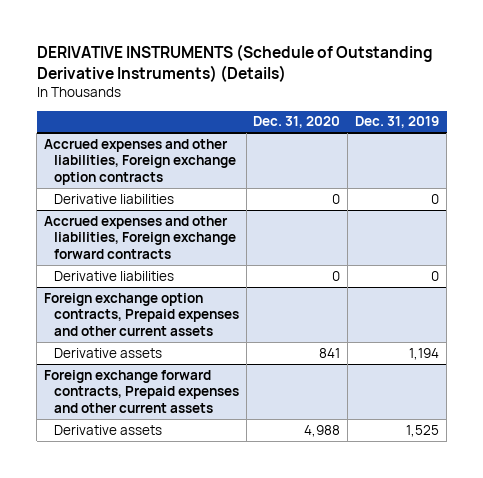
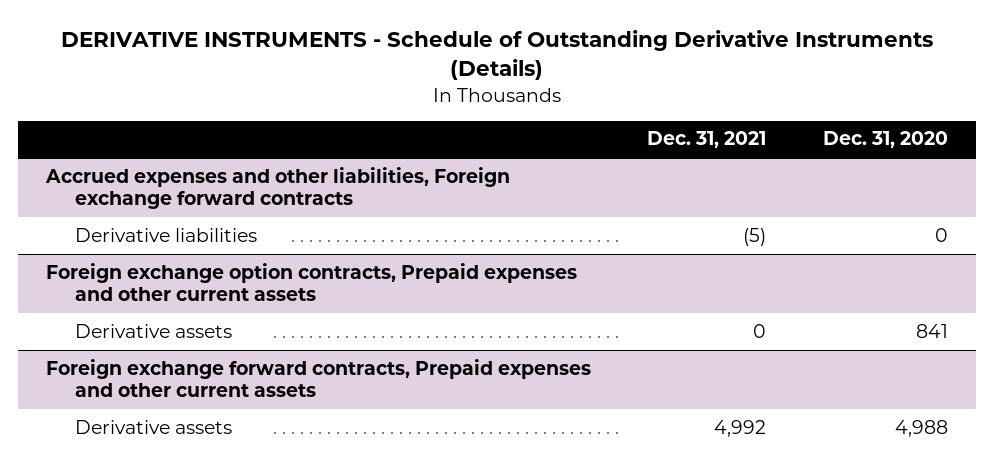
[36,43,433,82] DERIVATIVE INSTRUMENTS (Schedule of Outstanding Derivative Instruments) (Details) -> [60,29,933,81] DERIVATIVE INSTRUMENTS - Schedule of Outstanding Derivative Instruments (Details)
[355,116,440,129] Dec. 31, 2019 -> none
none -> [647,131,767,149] Dec. 31, 2021
[43,138,236,186] Accrued expenses and other liabilities, Foreign exchange option contracts -> none
[53,193,174,204] Derivative liabilities -> none

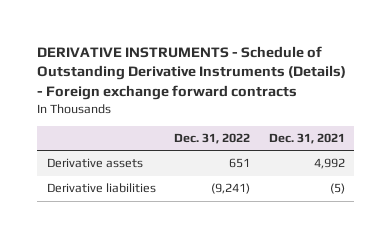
[60,29,933,81] DERIVATIVE INSTRUMENTS - Schedule of Outstanding Derivative Instruments (Details) -> [37,45,347,100] DERIVATIVE INSTRUMENTS - Schedule of Outstanding Derivative Instruments (Details) - Foreign exchange forward contracts
[822,131,948,149] Dec. 31, 2020 -> none
none -> [174,132,251,144] Dec. 31, 2022
[44,166,510,210] Accrued expenses and other liabilities, Foreign exchange forward contracts -> none
[74,227,257,242] Derivative liabilities -> none
[45,262,577,302] Foreign exchange option contracts, Prepaid expenses and other current assets -> none
[74,323,232,338] Derivative assets -> none
[45,358,591,398] Foreign exchange forward contracts, Prepaid expenses and other current assets -> none
none -> [46,183,156,194] Derivative liabilities

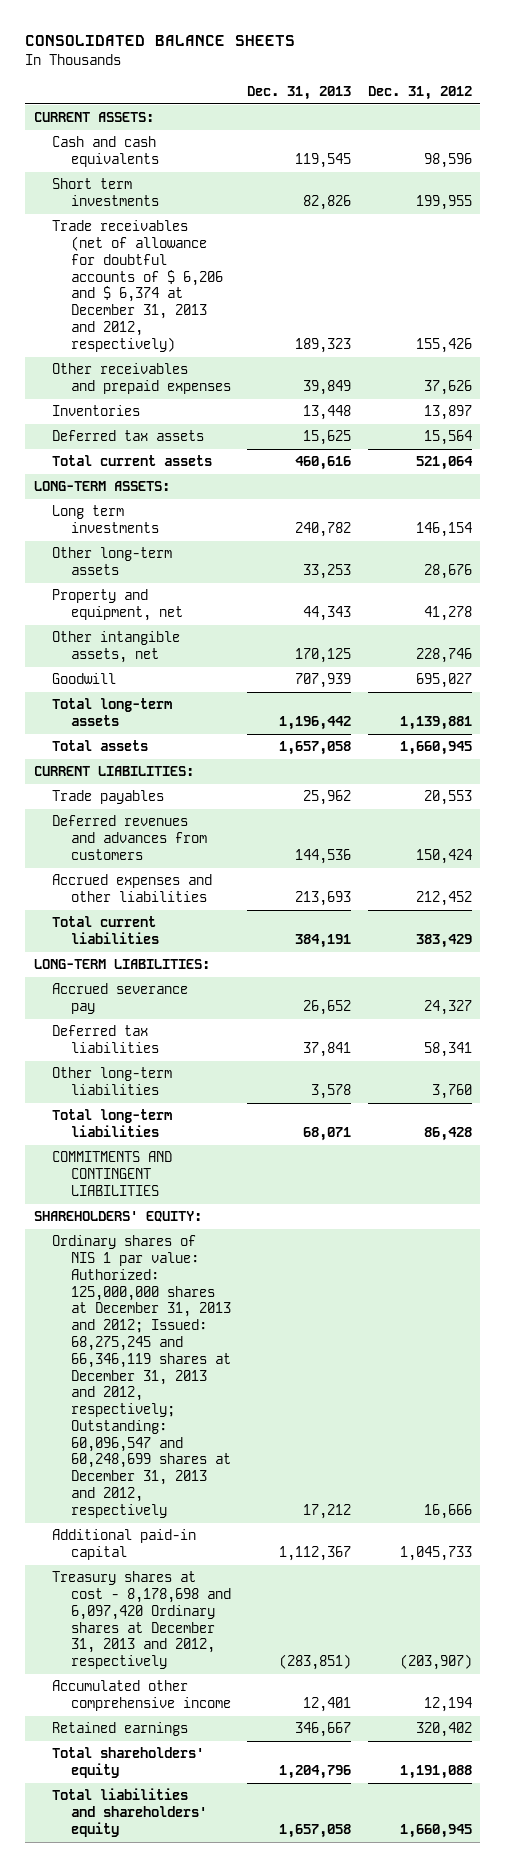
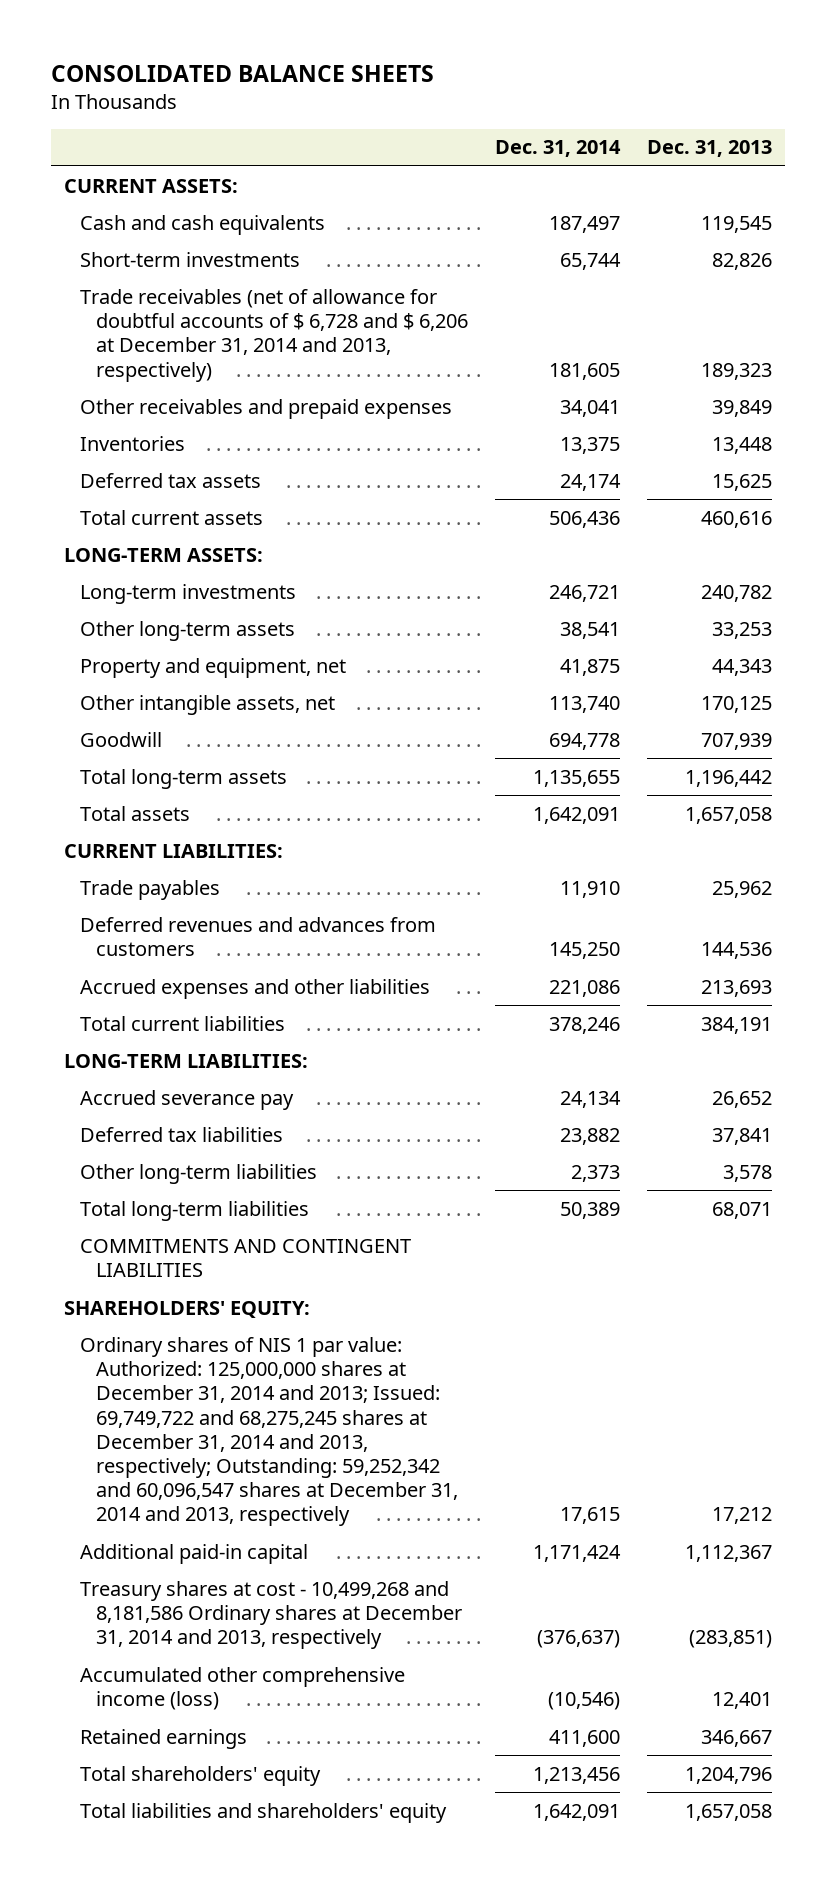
[367,85,472,100] Dec. 31, 2012 -> none
none -> [494,140,621,158] Dec. 31, 2014
[52,178,159,207] Short term investments -> [79,251,300,267] Short-term investments
[52,220,223,352] Trade receivables (net of allowance for doubtful accounts of $ 6,206 and $ 6,374 at December 31, 2013 and 2012, respectively) -> [79,288,468,382] Trade receivables (net of allowance for doubtful accounts of $ 6,728 and $ 6,206 at December 31, 2014 and 2013, respectively)
[52,505,159,534] Long term investments -> [79,583,296,604] Long-term investments
[52,1235,231,1518] Ordinary shares of NIS 1 par value: Authorized: 125,000,000 shares at December 31, 2013 and 2012; Issued: 68,275,245 and 66,346,119 shares at December 31, 2013 and 2012, respectively; Outstanding: 60,096,547 and 60,248,699 shares at December 31, 2013 and 2012, respectively -> [79,1336,458,1527] Ordinary shares of NIS 1 par value: Authorized: 125,000,000 shares at December 31, 2014 and 2013; Issued: 69,749,722 and 68,275,245 shares at December 31, 2014 and 2013, respectively; Outstanding: 59,252,342 and 60,096,547 shares at December 31, 2014 and 2013, respectively
[52,1571,231,1670] Treasury shares at cost - 8,178,698 and 6,097,420 Ordinary shares at December 31, 2013 and 2012, respectively -> [79,1580,462,1650] Treasury shares at cost - 10,499,268 and 8,181,586 Ordinary shares at December 31, 2014 and 2013, respectively
[52,1680,231,1712] Accumulated other comprehensive income -> [79,1666,405,1711] Accumulated other comprehensive income (loss)

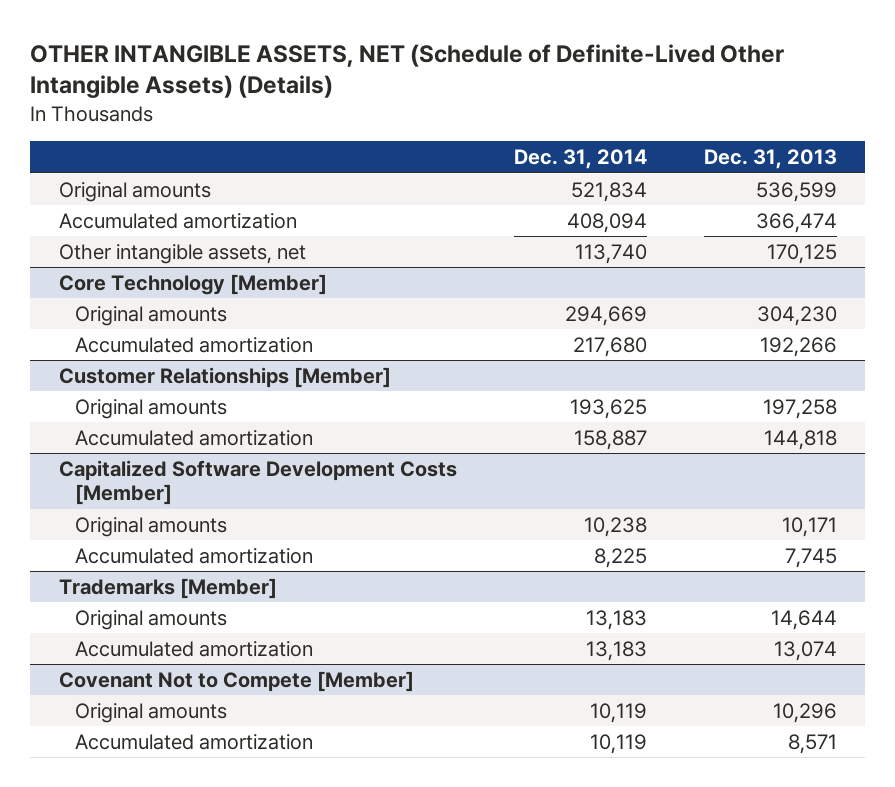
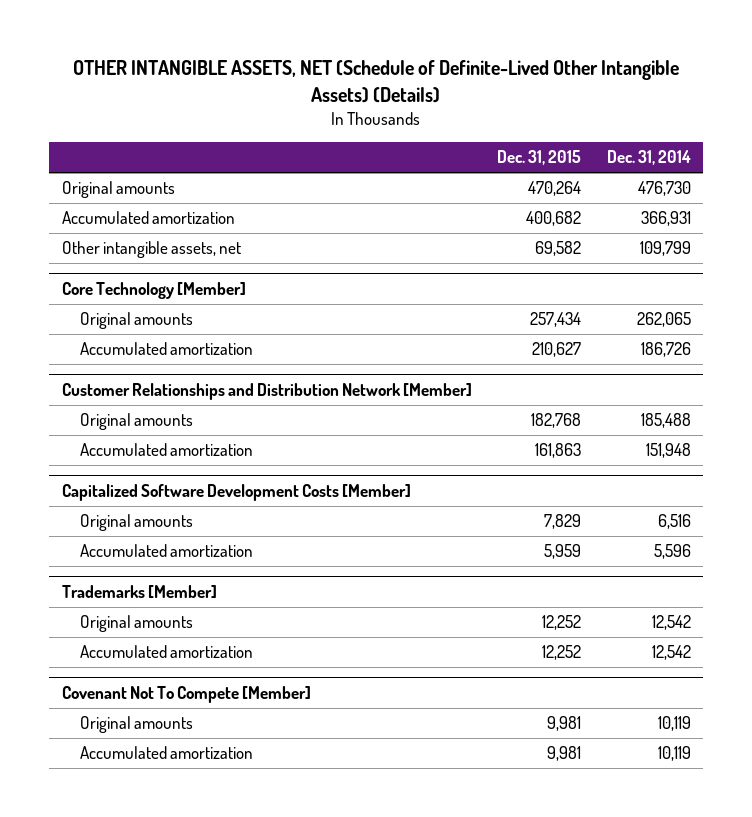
[703,149,837,170] Dec. 31, 2013 -> none
none -> [497,150,582,166] Dec. 31, 2015
[570,181,647,202] 521,834 -> [637,181,691,197] 476,730
[566,212,647,233] 408,094 -> [640,211,691,227] 366,931
[574,243,647,264] 113,740 -> [639,241,691,257] 109,799
[564,305,647,326] 294,669 -> [636,312,691,328] 262,065
[572,336,647,357] 217,680 -> [640,342,691,358] 186,726
[58,366,391,388] Customer Relationships [Member] -> [61,383,472,401] Customer Relationships and Distribution Network [Member]
[569,398,647,419] 193,625 -> [640,413,691,429] 185,488
[573,429,647,450] 158,887 -> [645,443,691,459] 151,948
[583,516,647,537] 10,238 -> [657,514,691,530] 6,516
[593,547,647,568] 8,225 -> [653,544,691,560] 5,596
[585,609,647,630] 13,183 -> [651,615,691,631] 12,542
[585,640,647,661] 13,183 -> [651,645,691,661] 12,542
[58,670,414,692] Covenant Not to Compete [Member] -> [61,686,311,704] Covenant Not To Compete [Member]

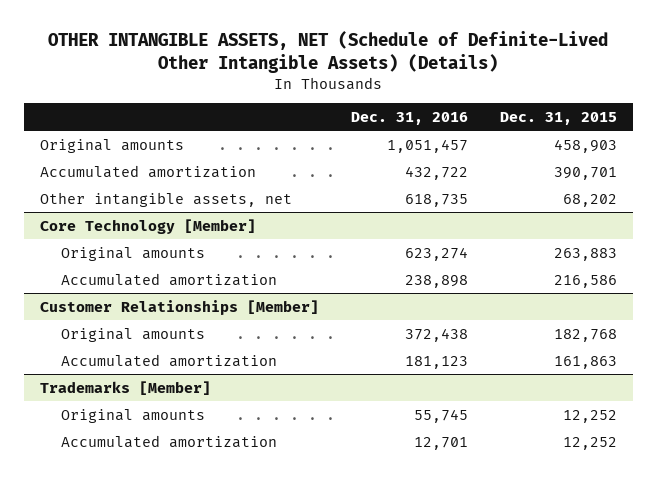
[606,150,691,166] Dec. 31, 2014 -> none
none -> [350,111,468,125] Dec. 31, 2016
[528,181,582,197] 470,264 -> [554,138,618,153] 458,903
[526,211,582,227] 400,682 -> [554,166,618,180] 390,701
[535,241,582,257] 69,582 -> [563,193,618,207] 68,202
[530,312,582,328] 257,434 -> [554,247,618,261] 263,883
[532,342,582,358] 210,627 -> [554,274,618,288] 216,586
[61,383,472,401] Customer Relationships and Distribution Network [Member] -> [39,299,319,315] Customer Relationships [Member]
[61,484,411,502] Capitalized Software Development Costs [Member] -> none
[79,514,193,532] Original amounts -> none
[79,544,253,558] Accumulated amortization -> none
[61,686,311,704] Covenant Not To Compete [Member] -> none
[79,716,193,734] Original amounts -> none
[79,746,253,760] Accumulated amortization -> none

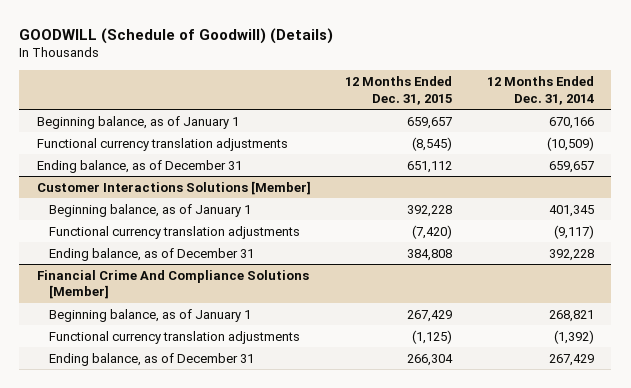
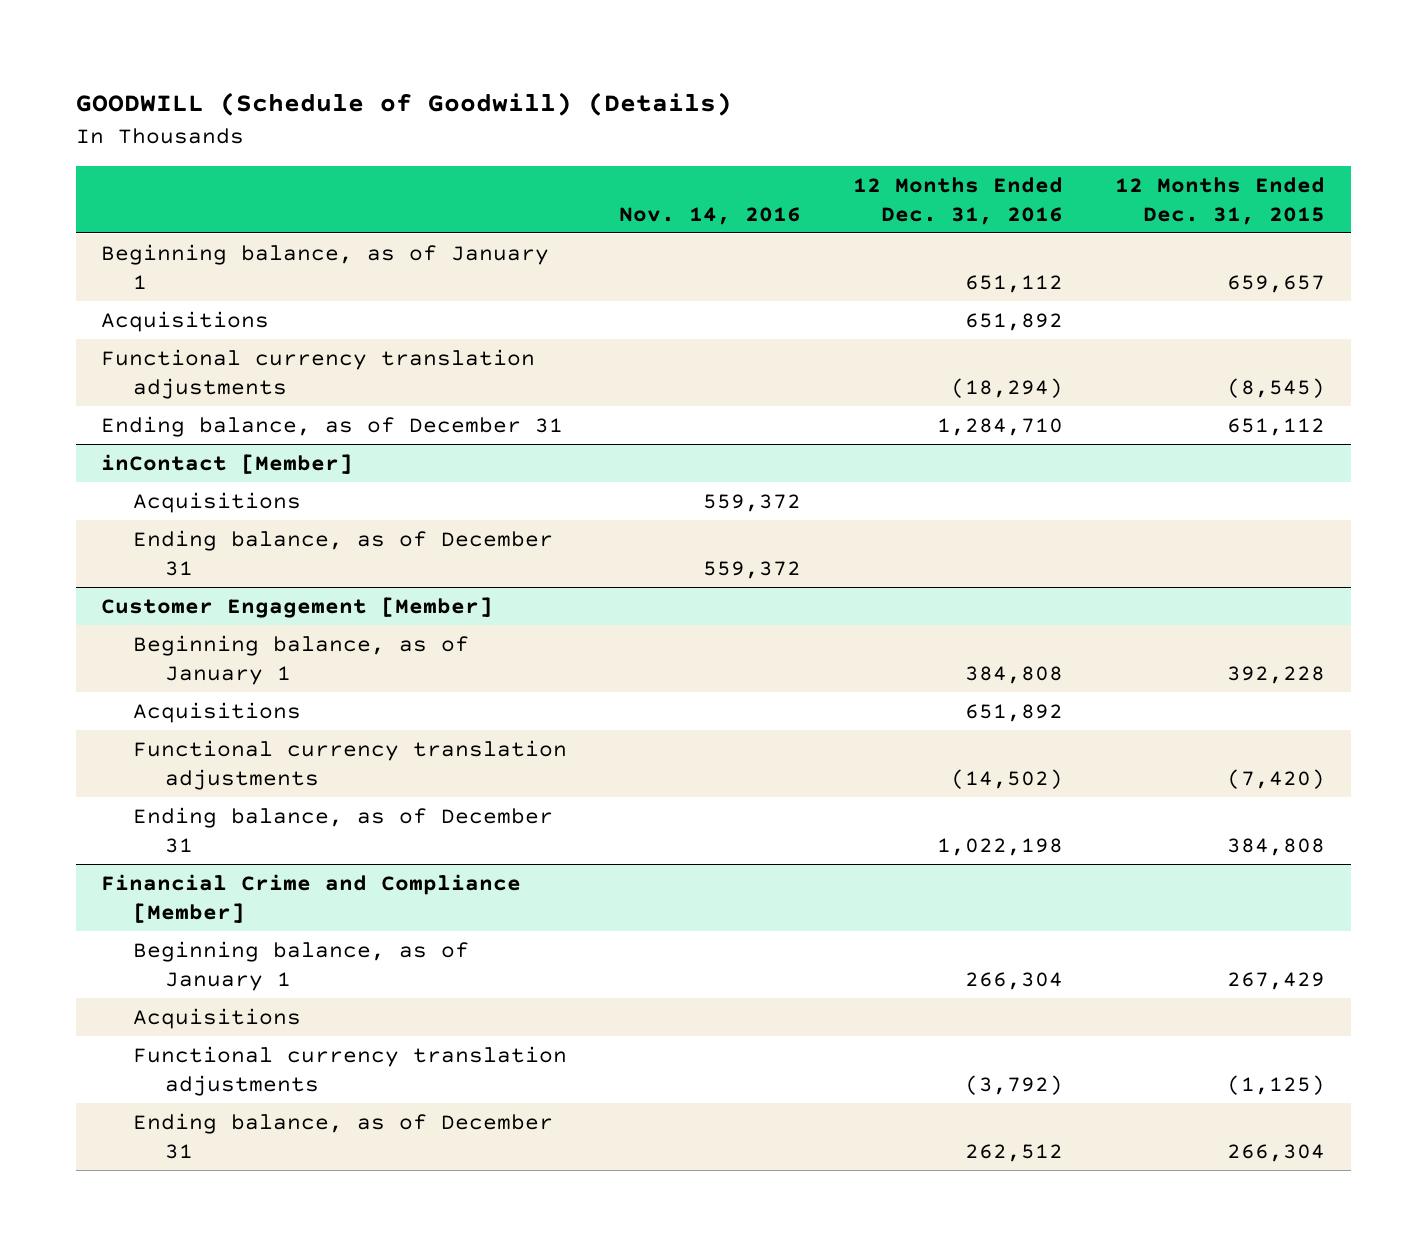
[487,76,595,105] 12 Months Ended Dec. 31, 2014 -> none
none -> [618,206,801,225] Nov. 14, 2016
none -> [852,176,1063,225] 12 Months Ended Dec. 31, 2016
none -> [101,310,270,332] Acquisitions
none -> [101,453,354,474] inContact [Member]
none -> [133,491,302,513] Acquisitions
none -> [133,529,554,577] Ending balance, as of December 31
[36,180,311,195] Customer Interactions Solutions [Member] -> [101,596,494,618] Customer Engagement [Member]
none -> [133,701,302,723] Acquisitions
[36,269,309,300] Financial Crime And Compliance Solutions [Member] -> [101,873,522,924] Financial Crime and Compliance [Member]
none -> [133,1007,302,1029] Acquisitions

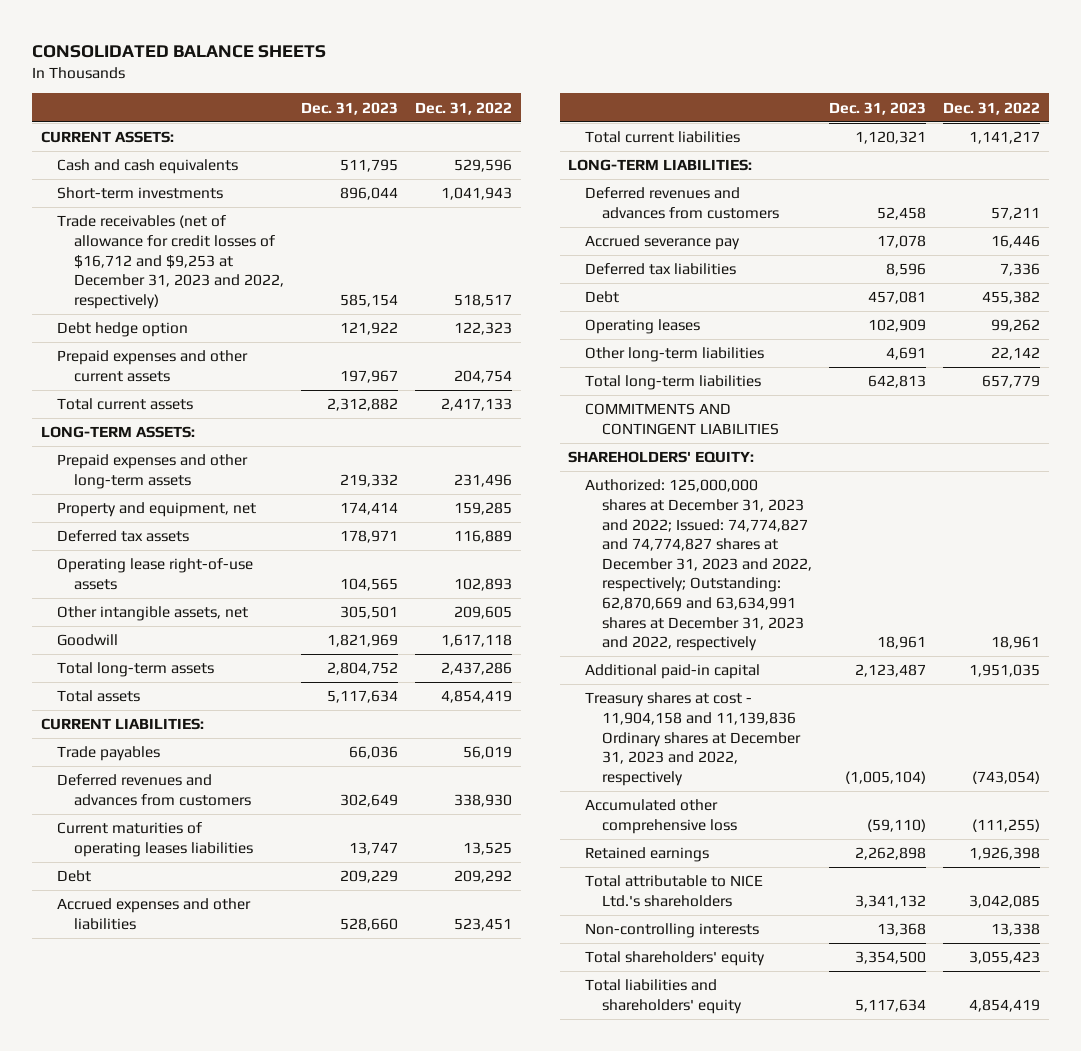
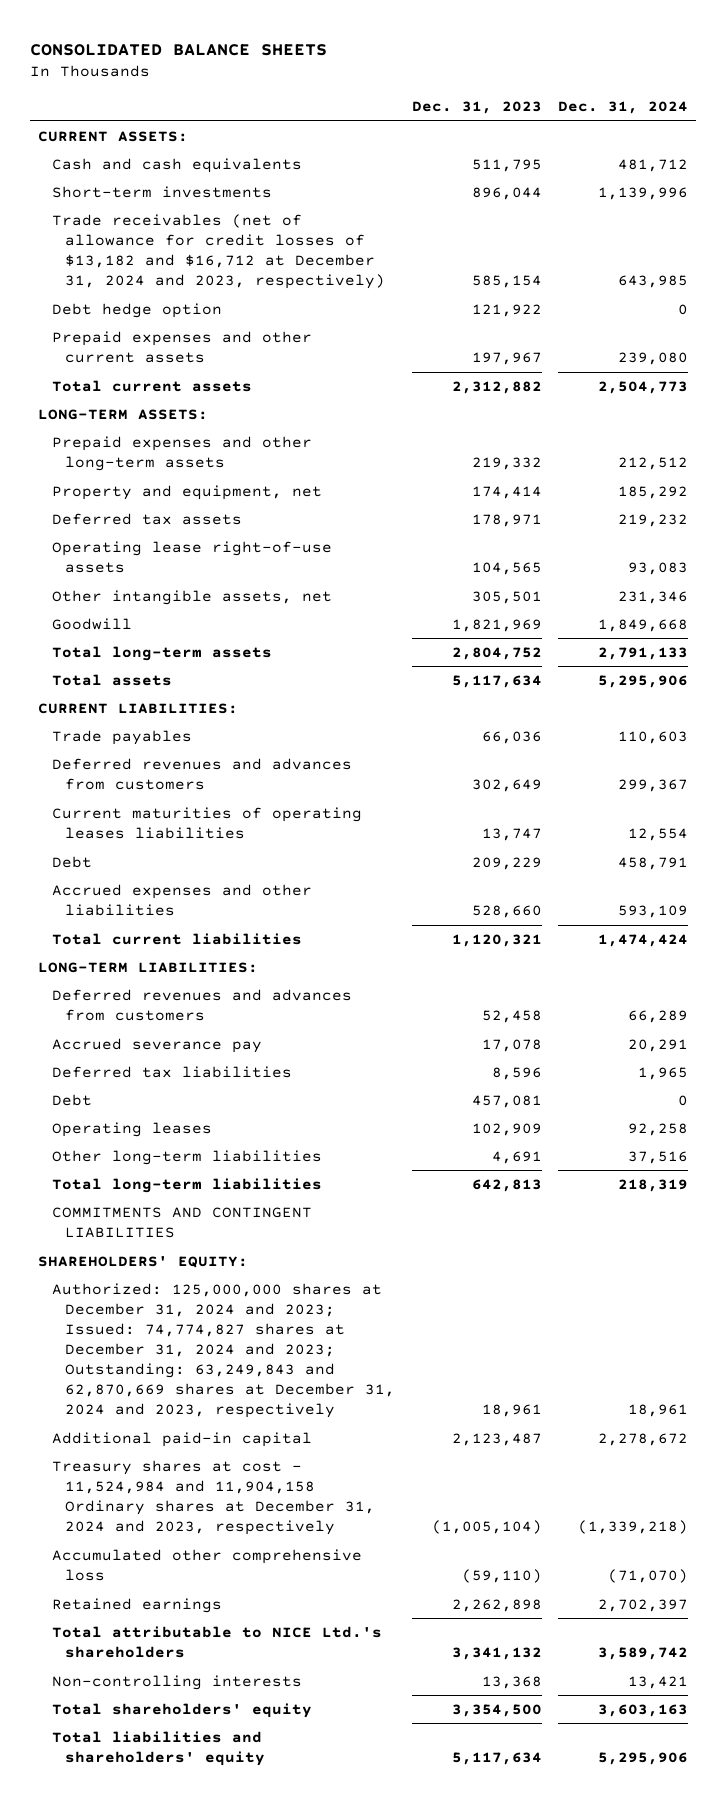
[415,101,513,115] Dec. 31, 2022 -> none
none -> [558,101,689,115] Dec. 31, 2024
[57,215,285,309] Trade receivables (net of allowance for credit losses of $16,712 and $9,253 at December 31, 2023 and 2022, respectively) -> [51,213,386,290] Trade receivables (net of allowance for credit losses of $13,182 and $16,712 at December 31, 2024 and 2023, respectively)
[585,479,813,652] Authorized: 125,000,000 shares at December 31, 2023 and 2022; Issued: 74,774,827 and 74,774,827 shares at December 31, 2023 and 2022, respectively; Outstanding: 62,870,669 and 63,634,991 shares at December 31, 2023 and 2022, respectively -> [51,1282,396,1419] Authorized: 125,000,000 shares at December 31, 2024 and 2023; Issued: 74,774,827 shares at December 31, 2024 and 2023; Outstanding: 63,249,843 and 62,870,669 shares at December 31, 2024 and 2023, respectively
[585,692,802,786] Treasury shares at cost - 11,904,158 and 11,139,836 Ordinary shares at December 31, 2023 and 2022, respectively -> [51,1459,376,1536] Treasury shares at cost - 11,524,984 and 11,904,158 Ordinary shares at December 31, 2024 and 2023, respectively

